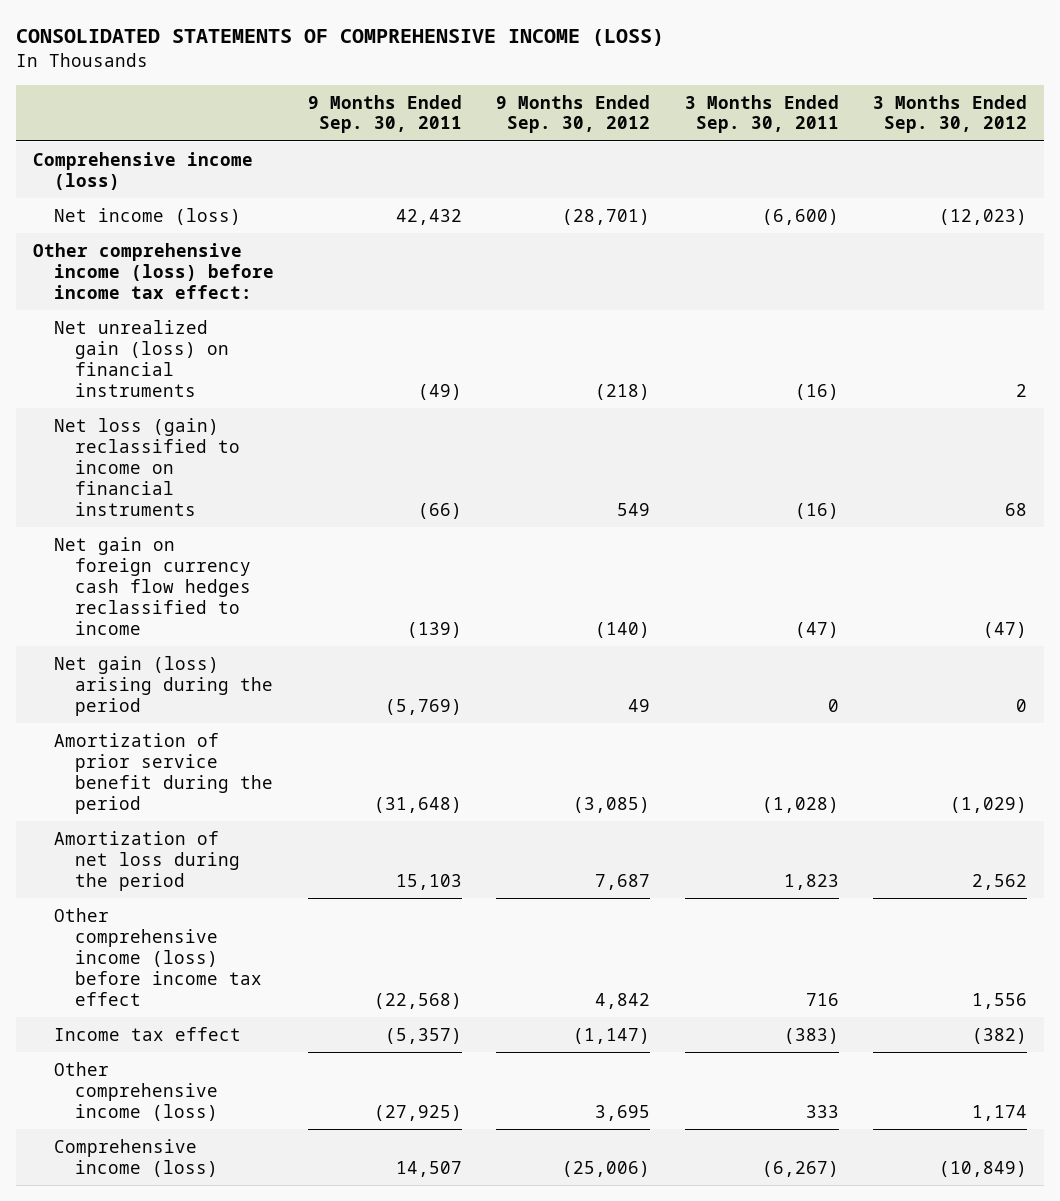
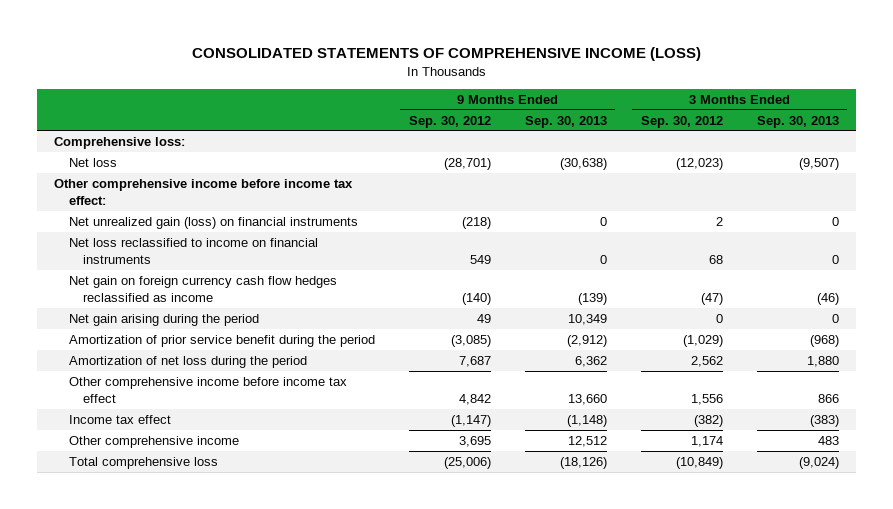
[308,94,463,134] 9 Months Ended Sep. 30, 2011 -> none
[684,94,839,134] 3 Months Ended Sep. 30, 2011 -> none
none -> [524,115,607,128] Sep. 30, 2013
none -> [756,115,839,128] Sep. 30, 2013
[33,151,254,190] Comprehensive income (loss) -> [54,136,186,149] Comprehensive loss:
[54,207,242,225] Net income (loss) -> [68,157,117,167] Net loss
[33,242,275,299] Other comprehensive income (loss) before income tax effect: -> [54,178,354,205] Other comprehensive income before income tax effect:
[54,417,241,516] Net loss (gain) reclassified to income on financial instruments -> [68,237,318,264] Net loss reclassified to income on financial instruments
[54,536,252,635] Net gain on foreign currency cash flow hedges reclassified to income -> [68,275,337,302] Net gain on foreign currency cash flow hedges reclassified as income
[54,655,274,716] Net gain (loss) arising during the period -> [68,313,259,326] Net gain arising during the period
[54,907,263,1006] Other comprehensive income (loss) before income tax effect -> [68,376,347,403] Other comprehensive income before income tax effect
[54,1061,219,1121] Other comprehensive income (loss) -> [68,435,239,448] Other comprehensive income
[54,1138,219,1177] Comprehensive income (loss) -> [68,456,218,469] Total comprehensive loss

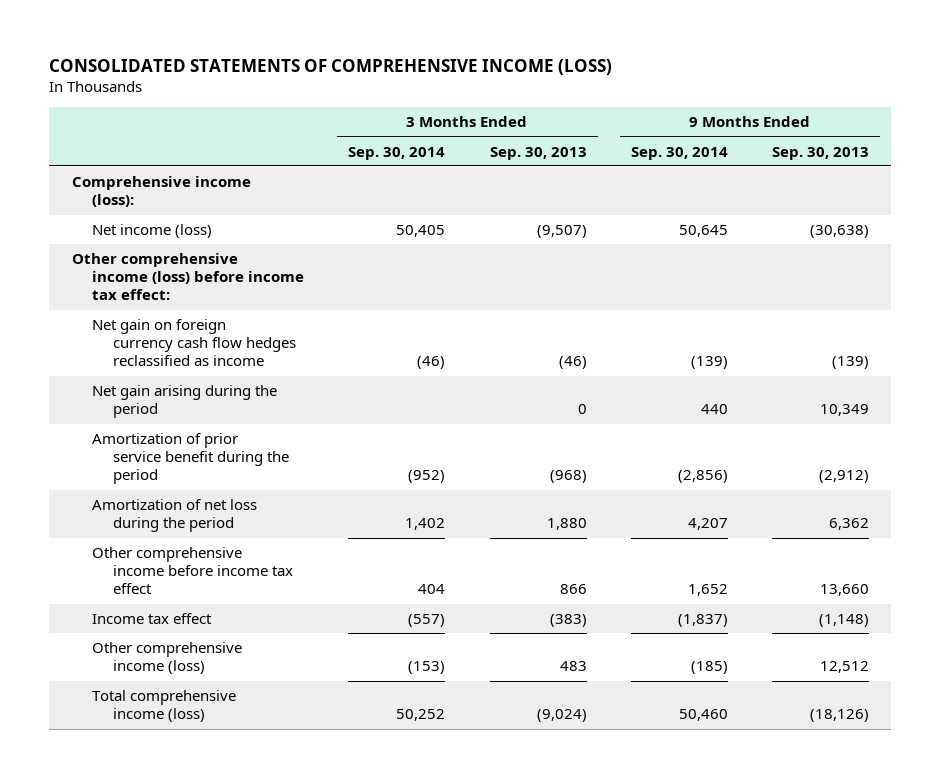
[408,115,491,128] Sep. 30, 2012 -> none
[640,115,723,128] Sep. 30, 2012 -> none
none -> [348,146,446,160] Sep. 30, 2014
none -> [630,146,728,160] Sep. 30, 2014
[68,216,358,229] Net unrealized gain (loss) on financial instruments -> none
[68,237,318,264] Net loss reclassified to income on financial instruments -> none
[54,136,186,149] Comprehensive loss: -> [71,175,251,208] Comprehensive income (loss):
[68,157,117,167] Net loss -> [92,223,213,238] Net income (loss)
[54,178,354,205] Other comprehensive income before income tax effect: -> [71,252,305,301] Other comprehensive income (loss) before income tax effect:
[68,435,239,448] Other comprehensive income -> [92,641,243,675] Other comprehensive income (loss)
[68,456,218,469] Total comprehensive loss -> [92,689,237,723] Total comprehensive income (loss)

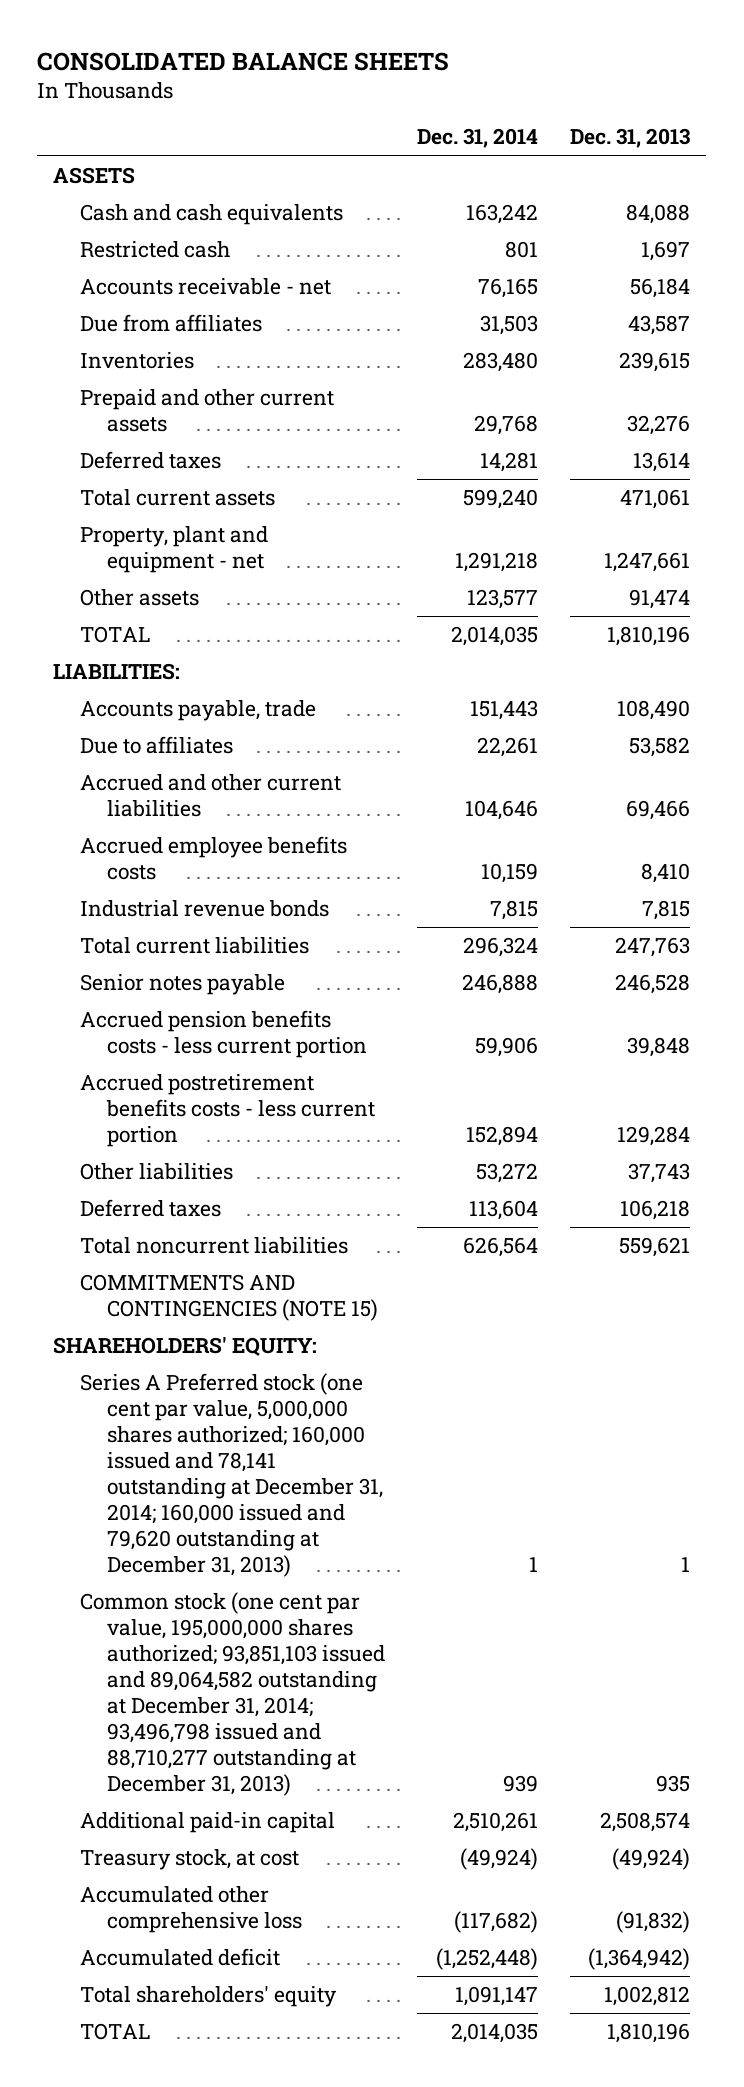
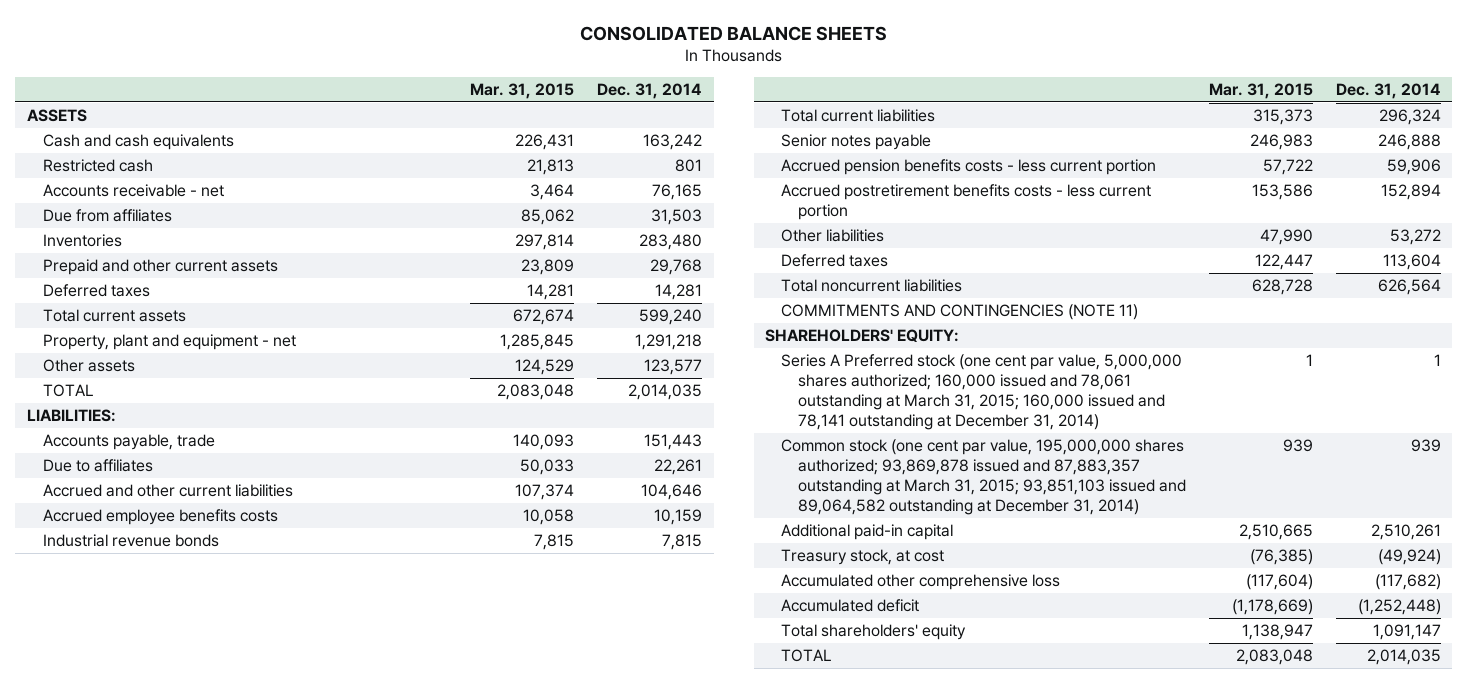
[570,128,691,149] Dec. 31, 2013 -> none
none -> [470,83,575,100] Mar. 31, 2015
[79,1274,378,1322] COMMITMENTS AND CONTINGENCIES (NOTE 15) -> [781,303,1139,320] COMMITMENTS AND CONTINGENCIES (NOTE 11)
[79,1373,383,1577] Series A Preferred stock (one cent par value, 5,000,000 shares authorized; 160,000 issued and 78,141 outstanding at December 31, 2014; 160,000 issued and 79,620 outstanding at December 31, 2013) -> [781,353,1183,431] Series A Preferred stock (one cent par value, 5,000,000 shares authorized; 160,000 issued and 78,061 outstanding at March 31, 2015; 160,000 issued and 78,141 outstanding at December 31, 2014)
[79,1592,385,1796] Common stock (one cent par value, 195,000,000 shares authorized; 93,851,103 issued and 89,064,582 outstanding at December 31, 2014; 93,496,798 issued and 88,710,277 outstanding at December 31, 2013) -> [781,438,1186,516] Common stock (one cent par value, 195,000,000 shares authorized; 93,869,878 issued and 87,883,357 outstanding at March 31, 2015; 93,851,103 issued and 89,064,582 outstanding at December 31, 2014)

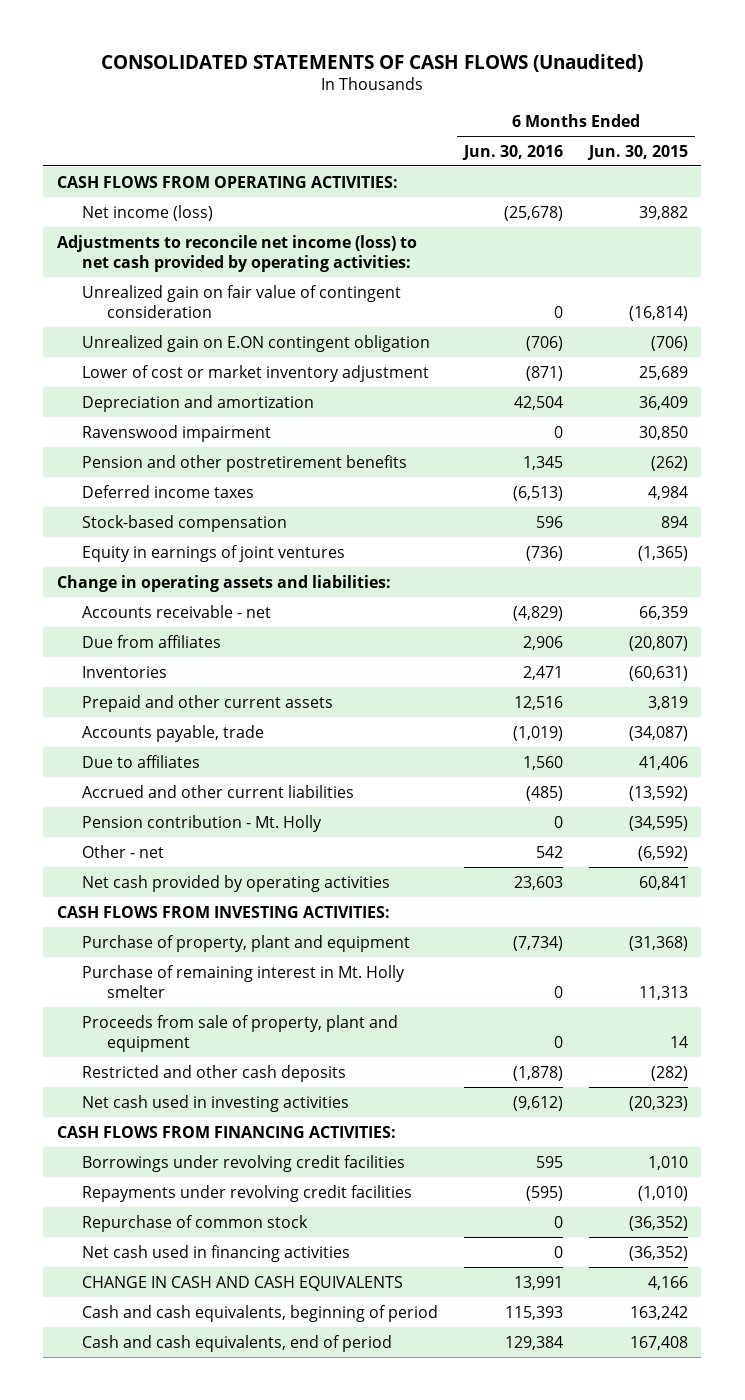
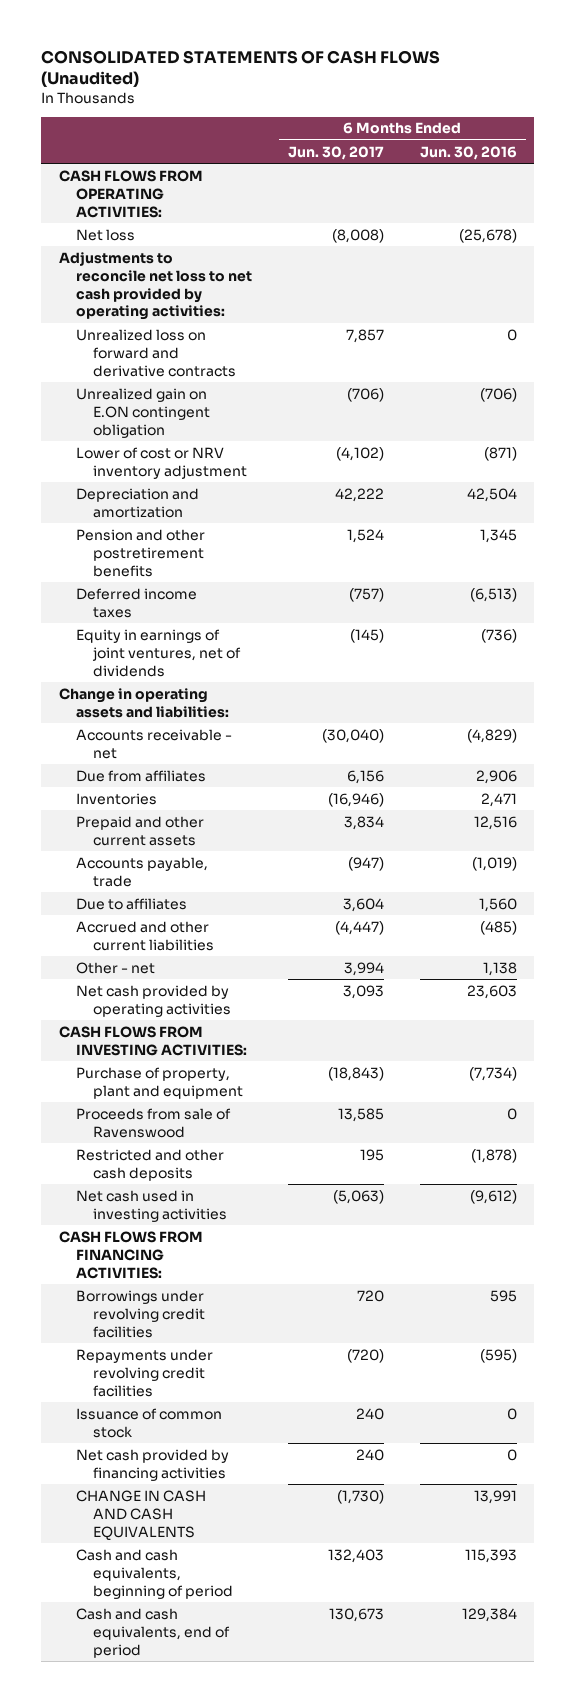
[587,144,689,160] Jun. 30, 2015 -> none
none -> [287,145,384,160] Jun. 30, 2017
[81,284,401,318] Unrealized gain on fair value of contingent consideration -> none
[81,204,213,221] Net income (loss) -> [76,228,136,241] Net loss
[56,234,417,272] Adjustments to reconcile net income (loss) to net cash provided by operating activities: -> [58,251,253,321] Adjustments to reconcile net loss to net cash provided by operating activities:
none -> [76,328,237,377] Unrealized loss on forward and derivative contracts
[81,364,429,382] Lower of cost or market inventory adjustment -> [76,446,248,479] Lower of cost or NRV inventory adjustment
[81,424,271,442] Ravenswood impairment -> none
[81,514,287,532] Stock-based compensation -> none
[81,544,345,562] Equity in earnings of joint ventures -> [76,628,242,677] Equity in earnings of joint ventures, net of dividends
[81,814,322,832] Pension contribution - Mt. Holly -> none
[535,845,563,858] 542 -> [482,961,517,976] 1,138
[81,964,405,998] Purchase of remaining interest in Mt. Holly smelter -> none
[81,1014,398,1052] Proceeds from sale of property, plant and equipment -> [76,1107,232,1138] Proceeds from sale of Ravenswood
[81,1214,308,1232] Repurchase of common stock -> [76,1407,223,1438] Issuance of common stock
[81,1244,350,1262] Net cash used in financing activities -> [76,1448,230,1481] Net cash provided by financing activities

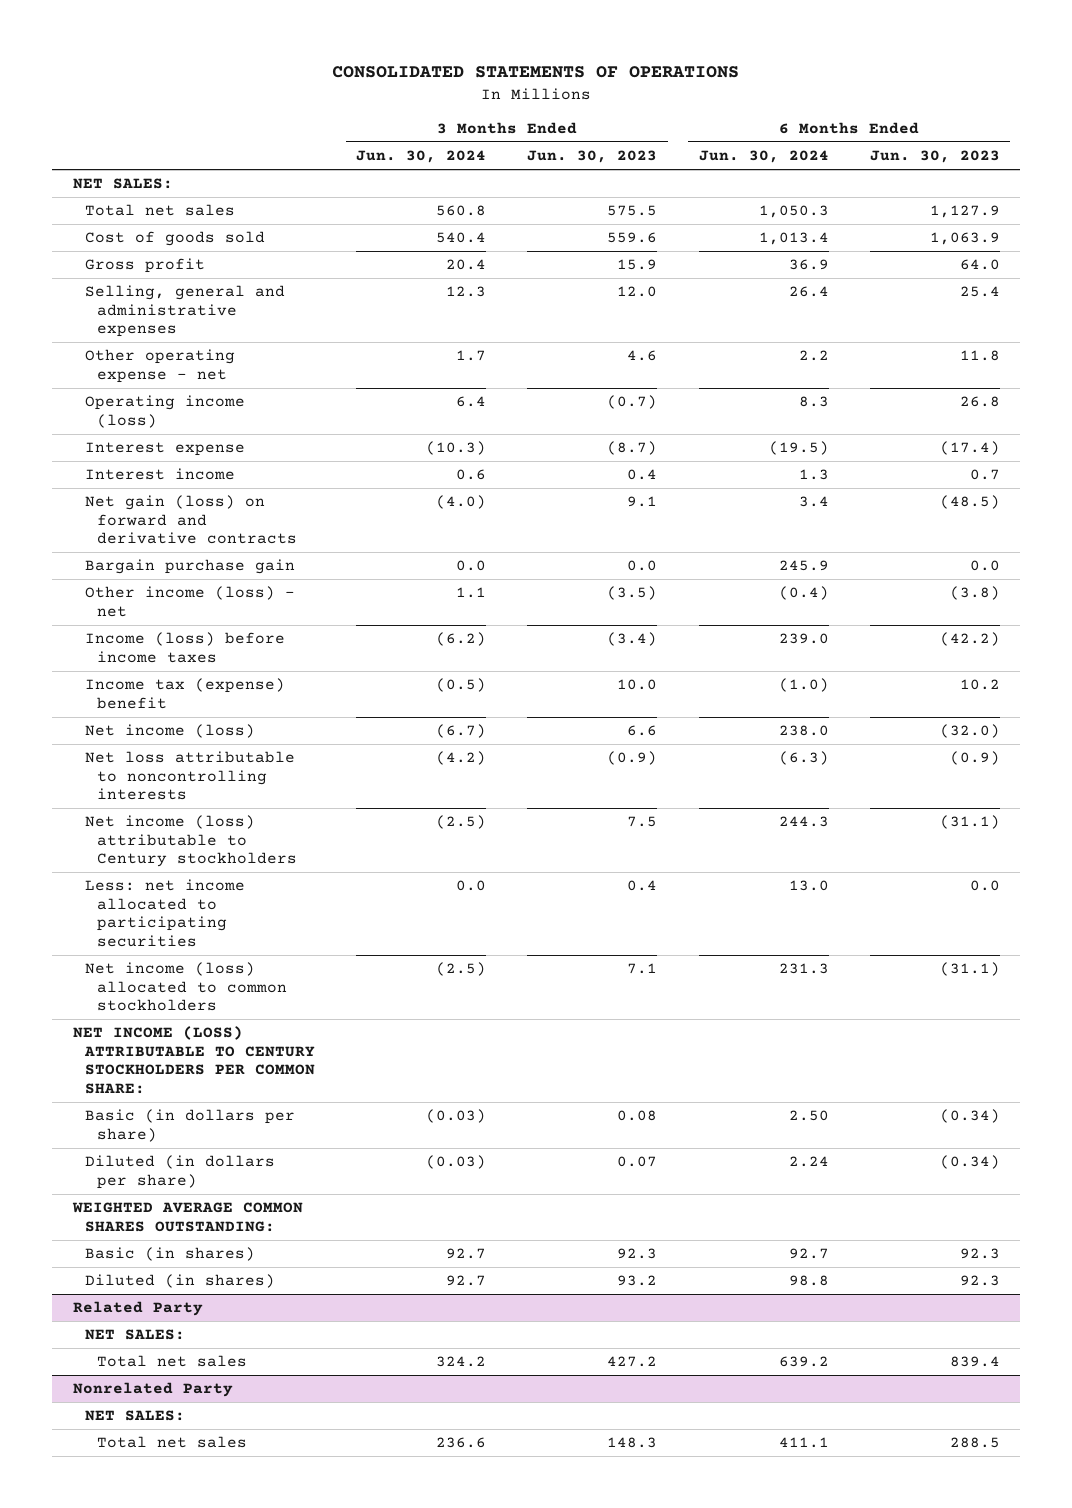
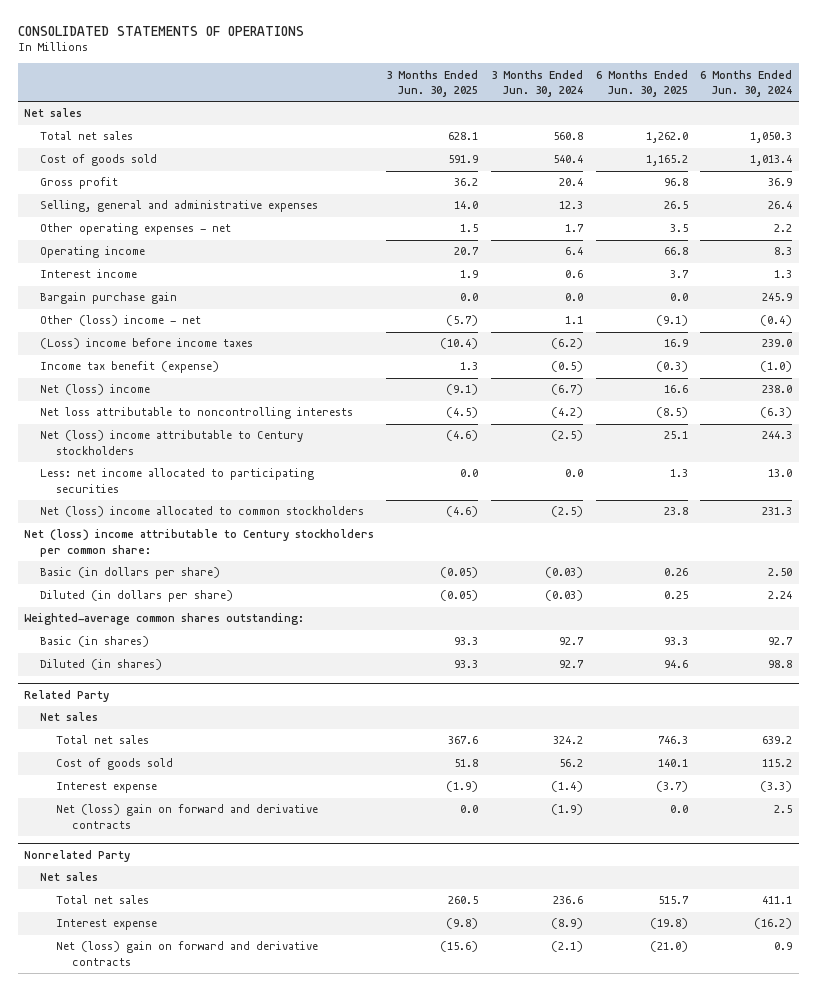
[527,150,658,164] Jun. 30, 2023 -> none
[869,150,1000,164] Jun. 30, 2023 -> none
none -> [386,69,479,97] 3 Months Ended Jun. 30, 2025
none -> [595,69,688,97] 6 Months Ended Jun. 30, 2025
[72,178,173,190] NET SALES: -> [23,108,82,118] Net sales
[84,442,245,457] Interest expense -> none
[84,349,235,383] Other operating expense - net -> [39,223,231,236] Other operating expenses - net
[84,395,245,428] Operating income (loss) -> [39,246,145,259] Operating income
[84,495,297,545] Net gain (loss) on forward and derivative contracts -> none
[84,586,295,617] Other income (loss) - net -> [39,315,201,327] Other (loss) income - net
[84,632,285,663] Income (loss) before income taxes -> [39,338,253,350] (Loss) income before income taxes
[84,678,285,709] Income tax (expense) benefit -> [39,361,219,374] Income tax benefit (expense)
[84,724,255,739] Net income (loss) -> [39,384,150,396] Net (loss) income
[84,815,297,868] Net income (loss) attributable to Century stockholders -> [39,430,303,455] Net (loss) income attributable to Century stockholders
[84,962,287,1012] Net income (loss) allocated to common stockholders -> [39,506,364,518] Net (loss) income allocated to common stockholders
[72,1026,315,1094] NET INCOME (LOSS) ATTRIBUTABLE TO CENTURY STOCKHOLDERS PER COMMON SHARE: -> [23,529,374,557] Net (loss) income attributable to Century stockholders per common share:
[71,1202,303,1232] WEIGHTED AVERAGE COMMON SHARES OUTSTANDING: -> [23,613,304,626] Weighted-average common shares outstanding:
[84,1329,185,1341] NET SALES: -> [39,712,98,722] Net sales
none -> [56,758,174,771] Cost of goods sold
none -> [56,782,158,794] Interest expense
none -> [56,804,319,829] Net (loss) gain on forward and derivative contracts
[84,1410,185,1422] NET SALES: -> [39,872,98,882] Net sales
none -> [56,919,158,931] Interest expense
none -> [56,941,319,966] Net (loss) gain on forward and derivative contracts

